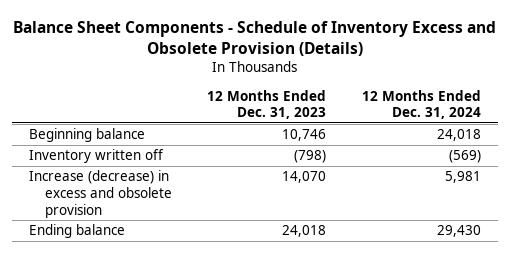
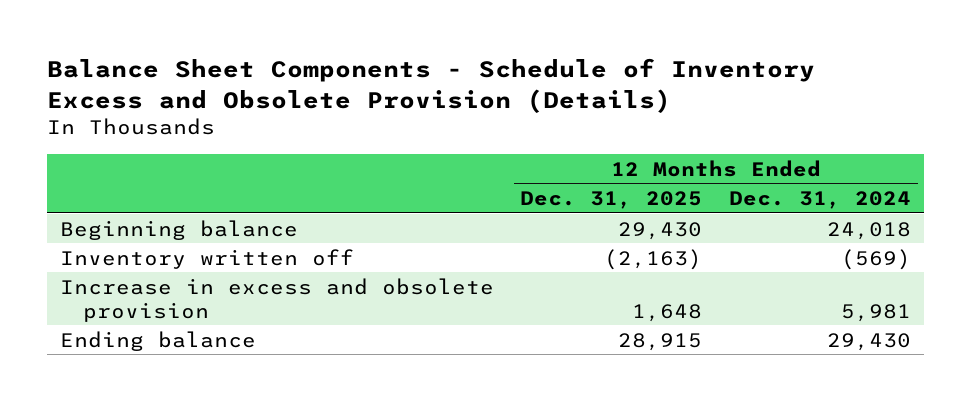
[207,89,327,120] 12 Months Ended Dec. 31, 2023 -> none
none -> [520,190,703,209] Dec. 31, 2025
[29,170,172,218] Increase (decrease) in excess and obsolete provision -> [59,277,494,322] Increase in excess and obsolete provision

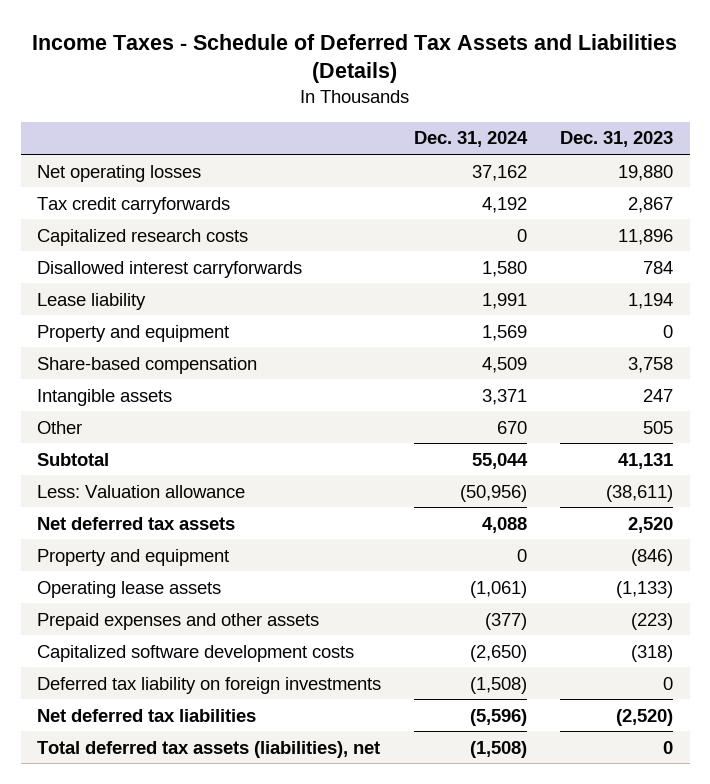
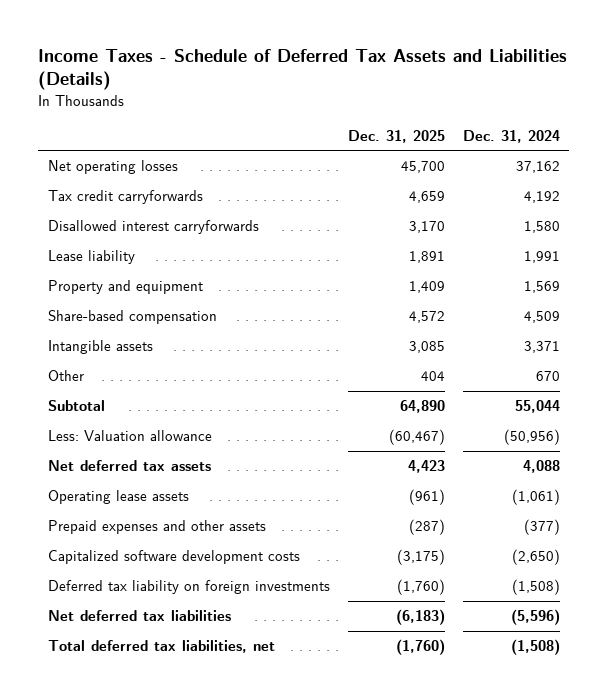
[560,131,674,148] Dec. 31, 2023 -> none
none -> [347,129,445,143] Dec. 31, 2025
[37,228,249,246] Capitalized research costs -> none
[37,548,230,566] Property and equipment -> none
[37,740,381,758] Total deferred tax assets (liabilities), net -> [47,640,275,654] Total deferred tax liabilities, net

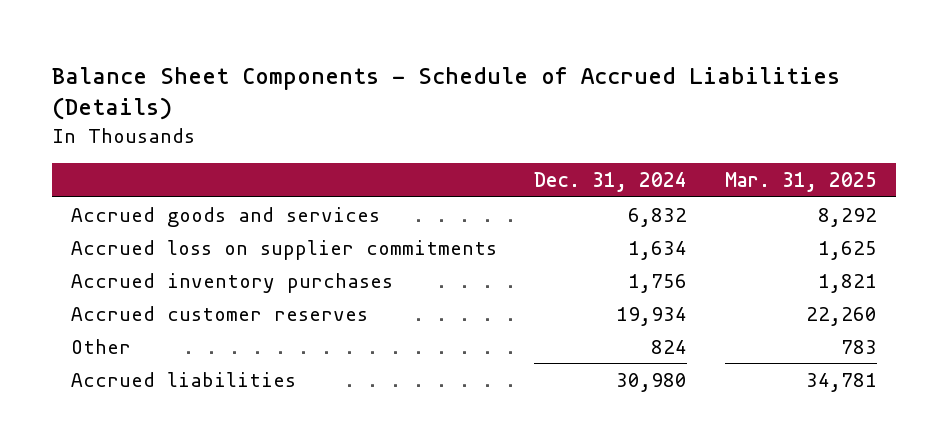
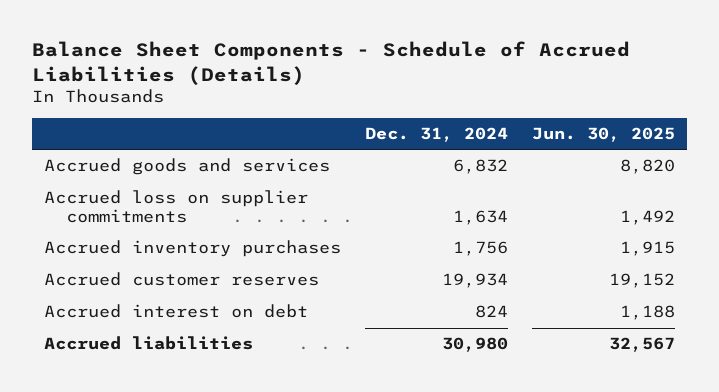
[724,172,877,193] Mar. 31, 2025 -> none
none -> [531,127,675,143] Jun. 30, 2025
[70,338,131,354] Other -> [43,304,308,319] Accrued interest on debt

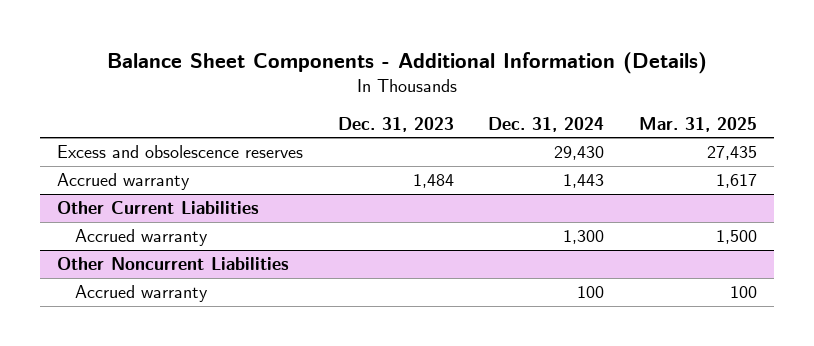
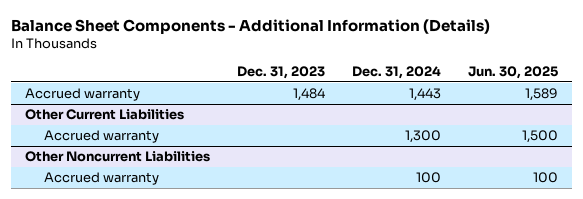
[638,116,757,132] Mar. 31, 2025 -> none
none -> [468,66,559,80] Jun. 30, 2025
[57,145,304,159] Excess and obsolescence reserves -> none

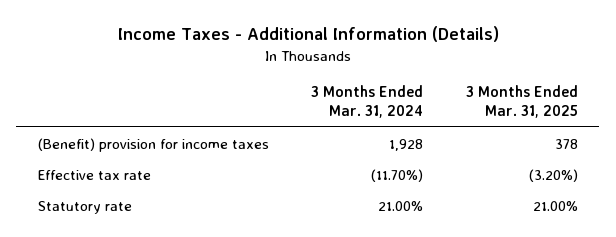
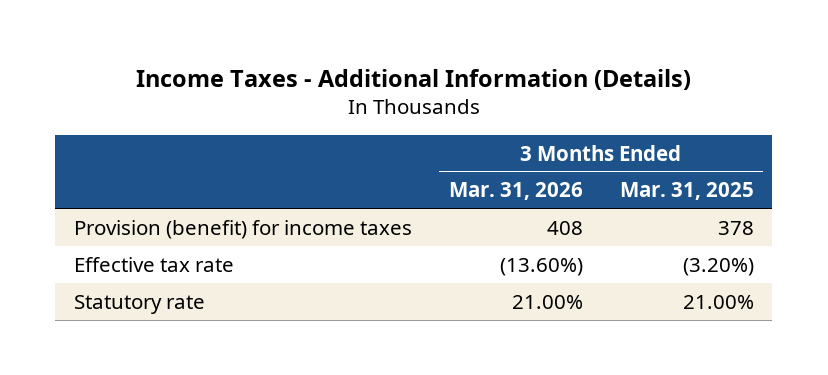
[311,84,424,118] 3 Months Ended Mar. 31, 2024 -> none
none -> [448,182,583,201] Mar. 31, 2026
[37,137,269,152] (Benefit) provision for income taxes -> [73,219,412,239] Provision (benefit) for income taxes

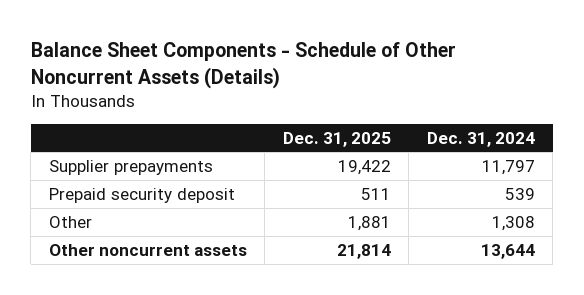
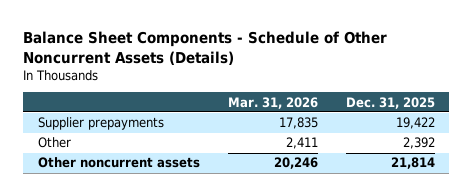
[426,131,535,147] Dec. 31, 2024 -> none
none -> [227,96,318,109] Mar. 31, 2026
[48,187,235,203] Prepaid security deposit -> none
[347,215,391,231] 1,881 -> [402,137,435,150] 2,392

